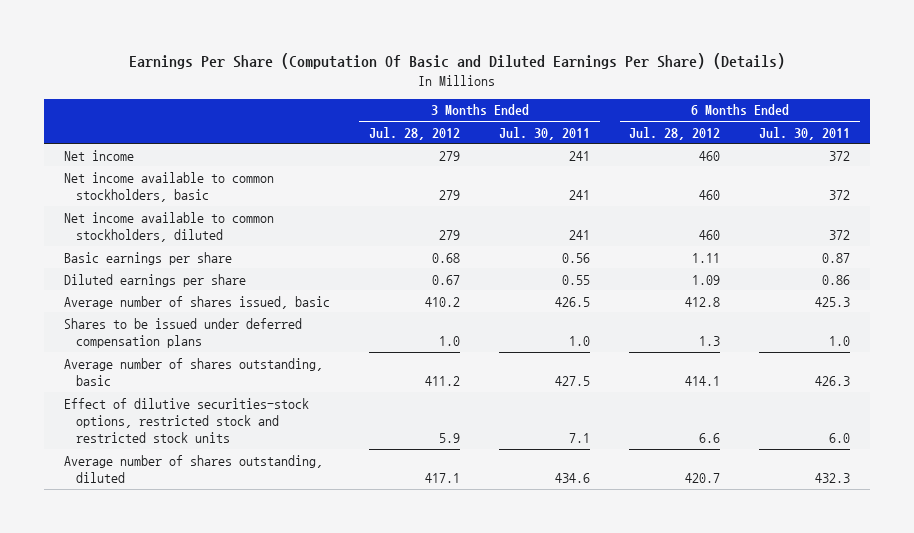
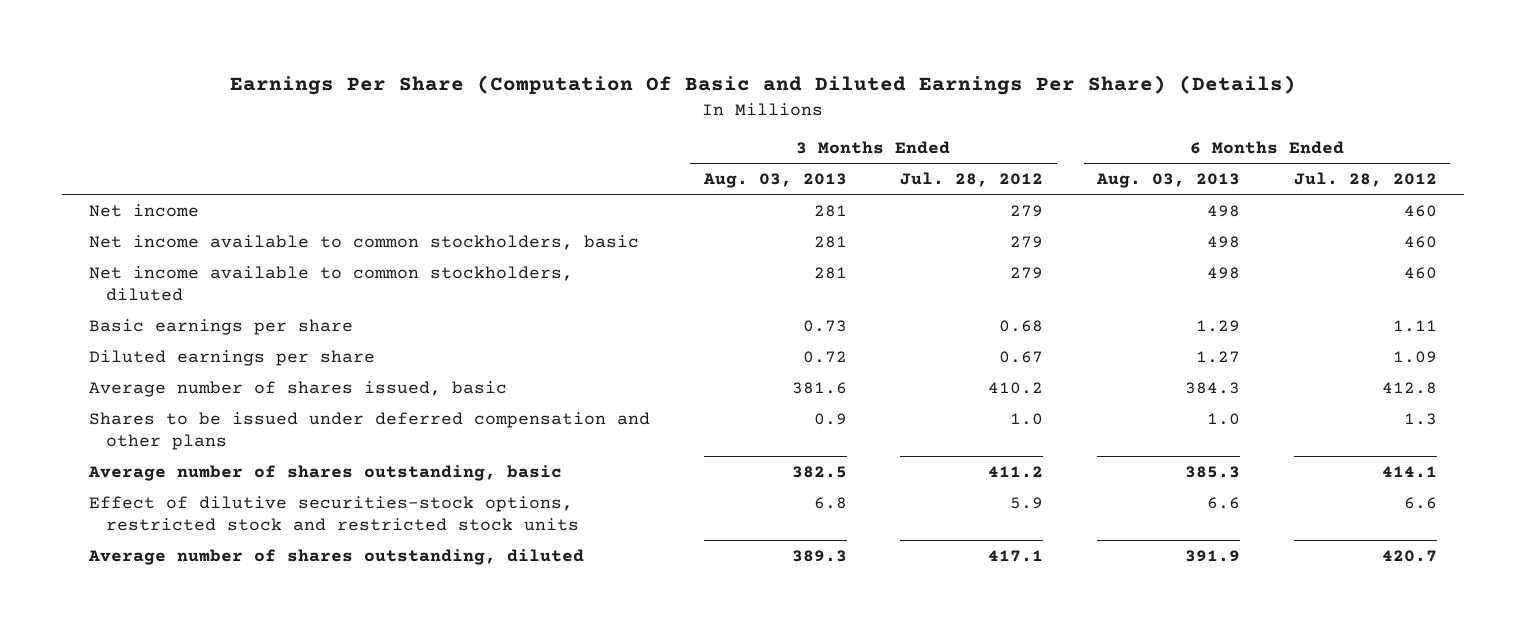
[499,126,591,140] Jul. 30, 2011 -> none
[759,126,851,140] Jul. 30, 2011 -> none
none -> [702,173,847,189] Aug. 03, 2013
none -> [1096,173,1241,189] Aug. 03, 2013
[63,317,302,348] Shares to be issued under deferred compensation plans -> [88,411,650,450] Shares to be issued under deferred compensation and other plans

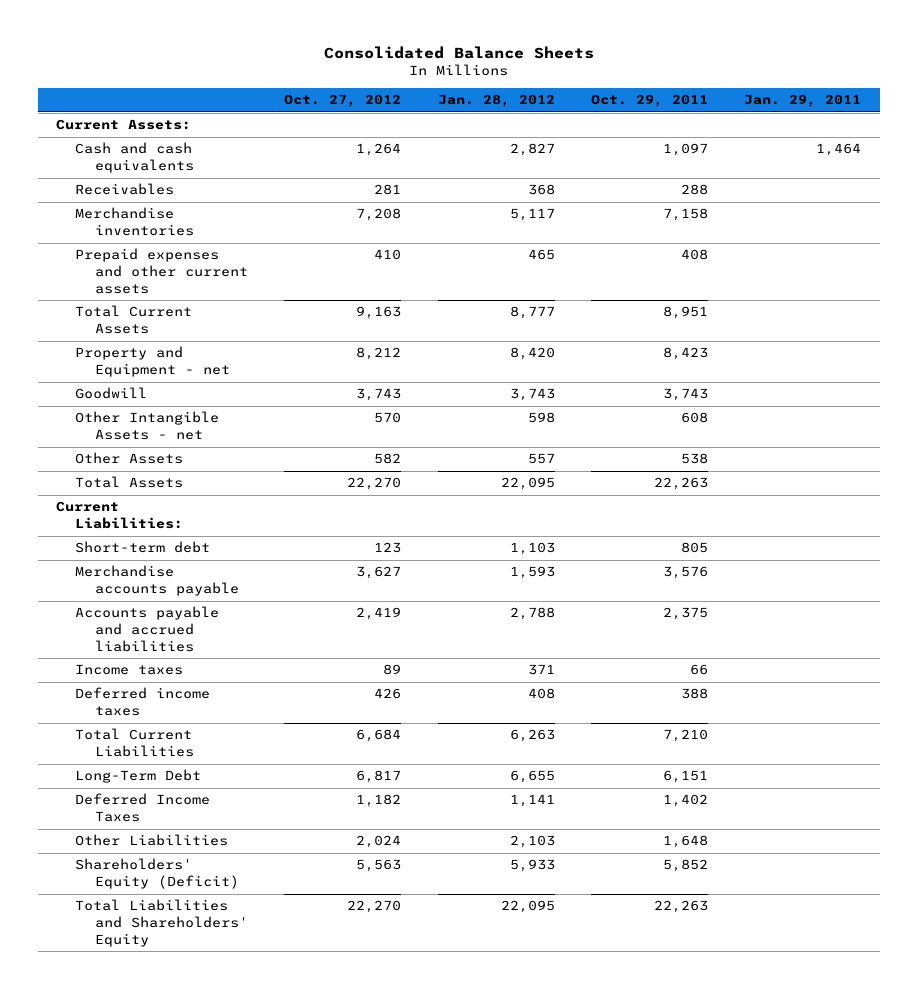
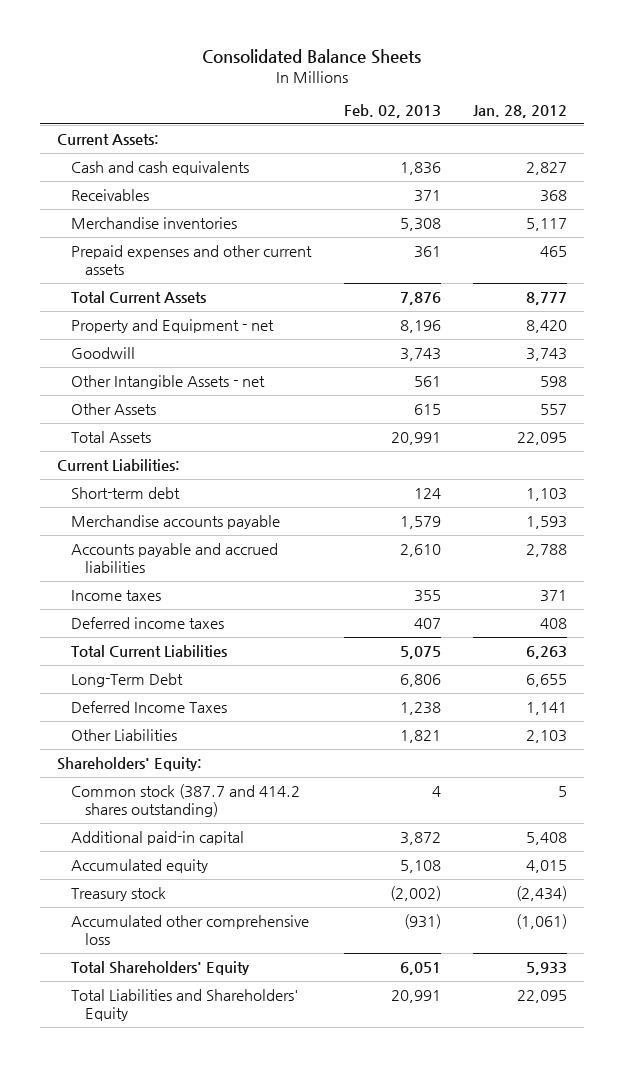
[284,94,402,108] Oct. 27, 2012 -> none
[590,94,708,108] Oct. 29, 2011 -> none
[744,94,862,108] Jan. 29, 2011 -> none
none -> [343,103,441,118] Feb. 02, 2013
none -> [56,756,202,771] Shareholders' Equity:
none -> [70,783,300,818] Common stock (387.7 and 414.2 shares outstanding)
none -> [70,830,244,845] Additional paid-in capital
none -> [70,858,208,873] Accumulated equity
none -> [70,886,166,901] Treasury stock
none -> [70,914,309,946] Accumulated other comprehensive loss
[75,858,239,890] Shareholders' Equity (Deficit) -> [70,960,250,975] Total Shareholders' Equity

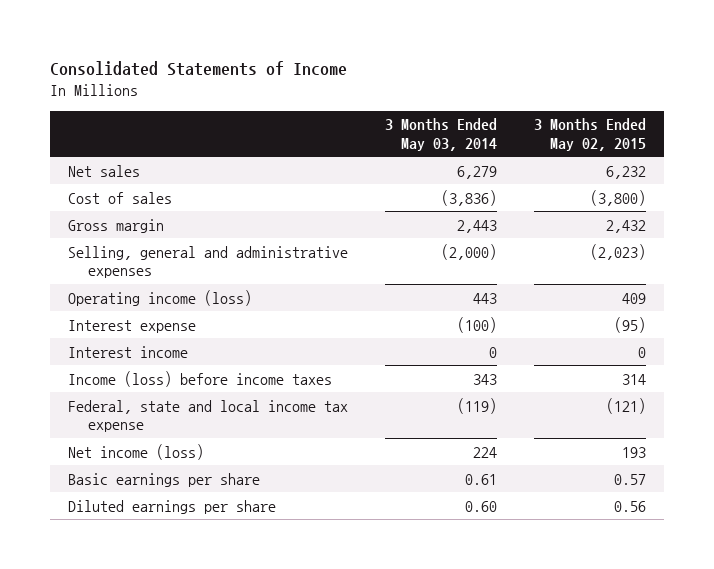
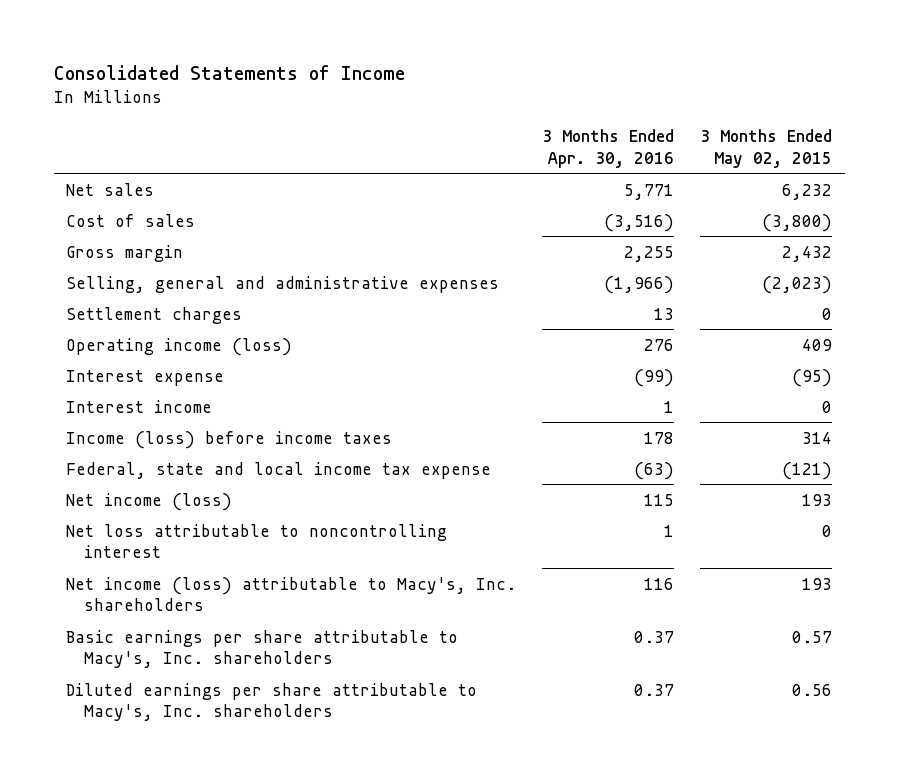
[385,118,498,151] 3 Months Ended May 03, 2014 -> none
none -> [542,129,675,168] 3 Months Ended Apr. 30, 2016
none -> [66,306,243,324] Settlement charges
none -> [66,523,448,559] Net loss attributable to noncontrolling interest
none -> [66,576,517,612] Net income (loss) attributable to Macy's, Inc. shareholders
[68,472,261,487] Basic earnings per share -> [66,629,459,669] Basic earnings per share attributable to Macy's, Inc. shareholders
[68,499,277,514] Diluted earnings per share -> [66,682,478,722] Diluted earnings per share attributable to Macy's, Inc. shareholders

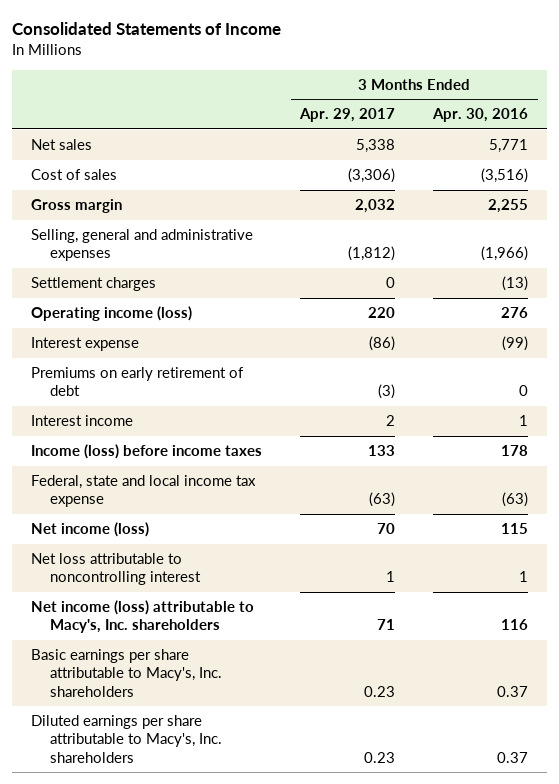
[700,129,833,168] 3 Months Ended May 02, 2015 -> none
none -> [299,108,396,123] Apr. 29, 2017
[654,307,675,320] 13 -> [502,276,529,292] (13)
none -> [31,367,245,397] Premiums on early retirement of debt

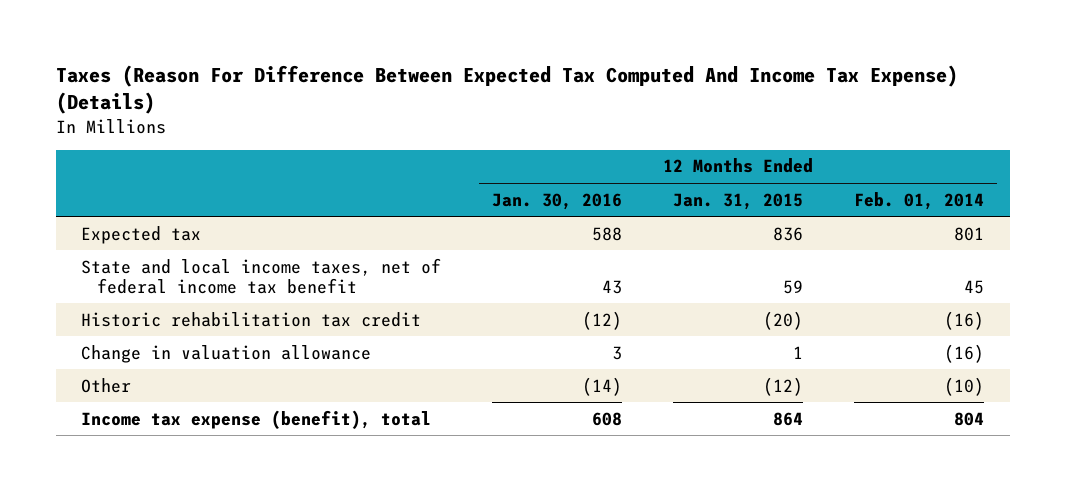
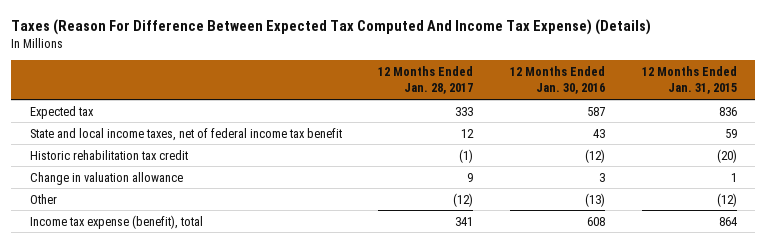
[854,191,985,210] Feb. 01, 2014 -> none
none -> [378,66,474,95] 12 Months Ended Jan. 28, 2017
[592,226,623,241] 588 -> [587,106,606,116] 587
[582,376,623,396] (14) -> [585,192,606,207] (13)

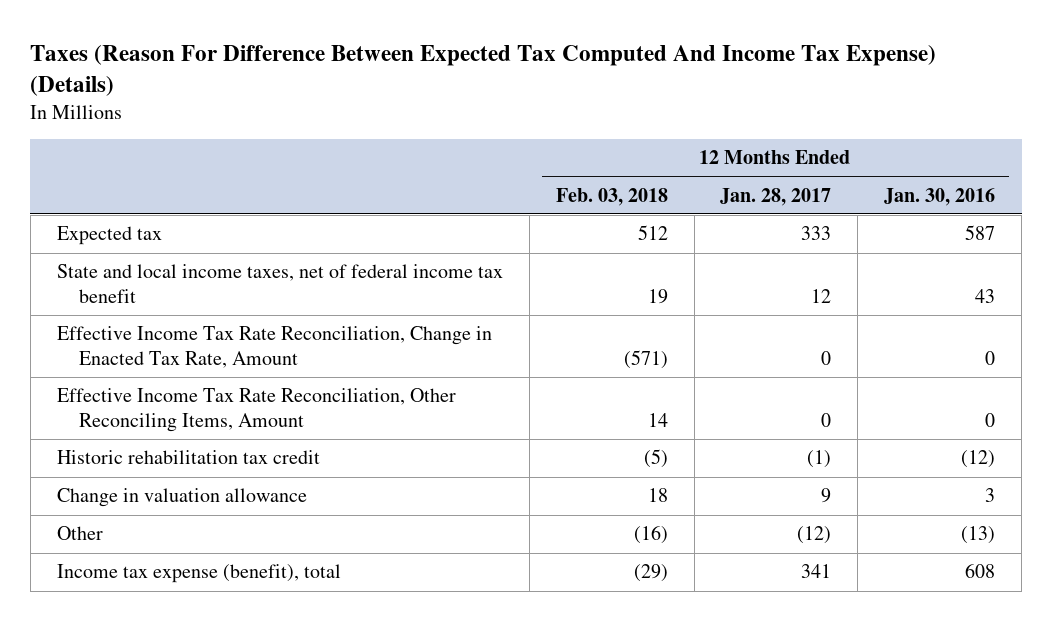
[641,66,737,95] 12 Months Ended Jan. 31, 2015 -> none
none -> [555,187,668,206] Feb. 03, 2018
none -> [56,326,492,368] Effective Income Tax Rate Reconciliation, Change in Enacted Tax Rate, Amount
none -> [56,388,456,432] Effective Income Tax Rate Reconciliation, Other Reconciling Items, Amount

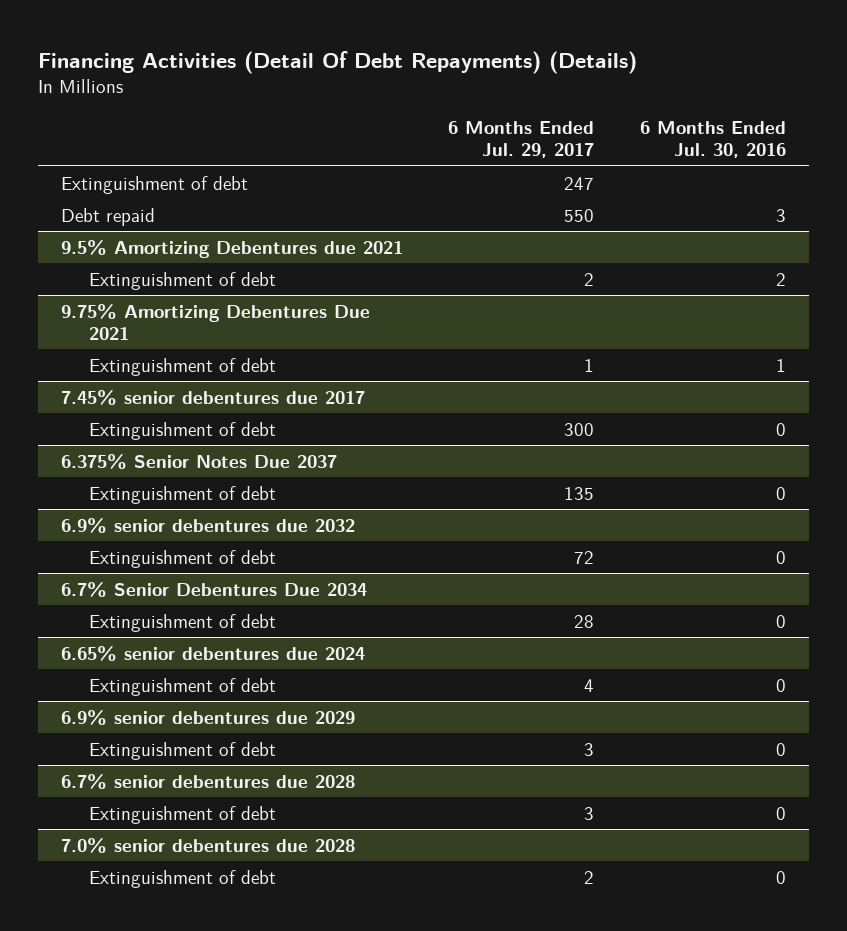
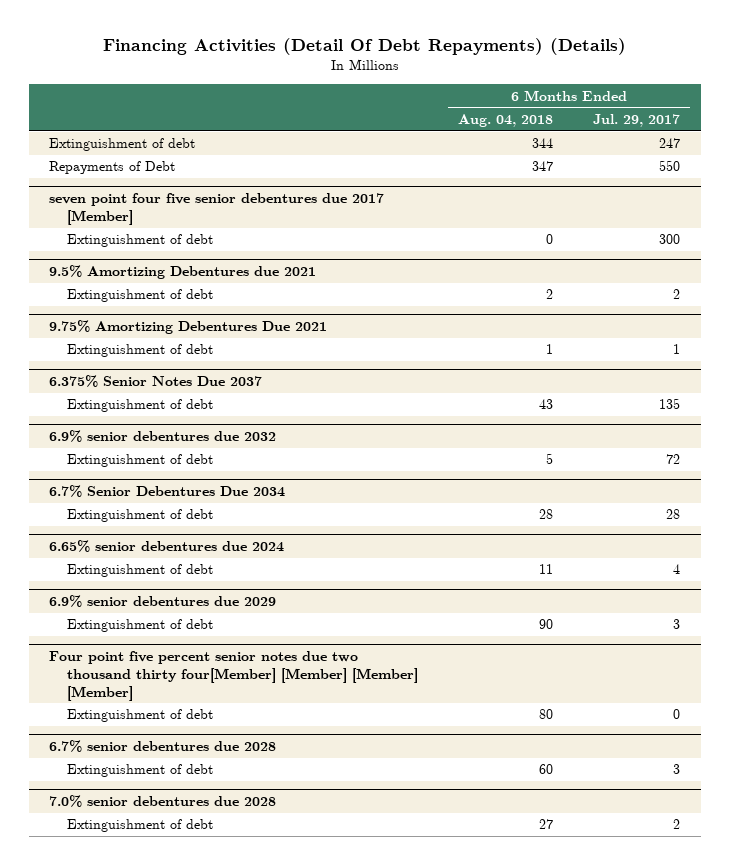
[639,121,786,159] 6 Months Ended Jul. 30, 2016 -> none
none -> [458,114,554,128] Aug. 04, 2018
[61,207,156,226] Debt repaid -> none
none -> [49,161,176,175] Repayments of Debt
none -> [49,193,385,225] seven point four five senior debentures due 2017 [Member]
none -> [67,234,214,248] Extinguishment of debt
[61,389,366,405] 7.45% senior debentures due 2017 -> none
[89,421,277,440] Extinguishment of debt -> none
none -> [49,651,419,701] Four point five percent senior notes due two thousand thirty four[Member] [Member] [Member] [Member]
none -> [67,709,214,723] Extinguishment of debt

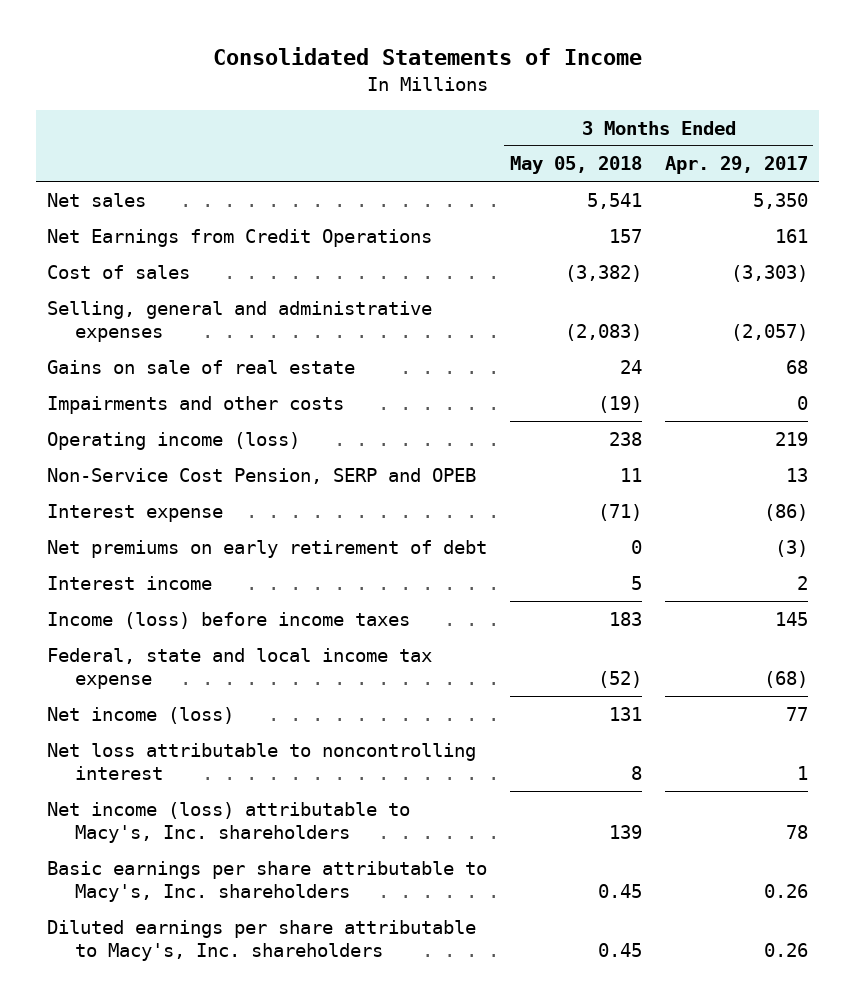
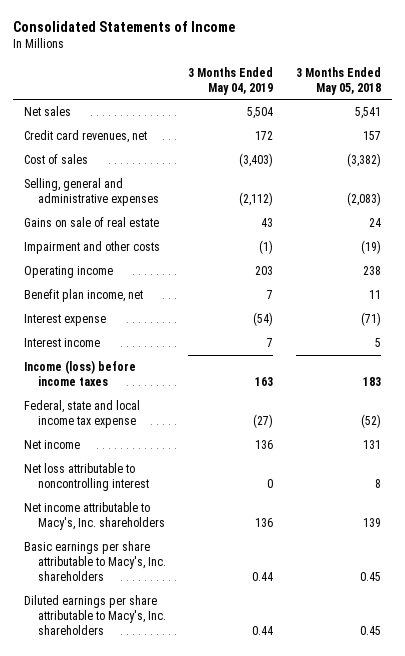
[664,156,808,175] Apr. 29, 2017 -> none
none -> [188,66,274,95] 3 Months Ended May 04, 2019
[47,228,433,247] Net Earnings from Credit Operations -> [24,130,148,144] Credit card revenues, net
[47,467,477,484] Non-Service Cost Pension, SERP and OPEB -> none
[47,395,345,414] Impairments and other costs -> [24,241,161,255] Impairment and other costs
[47,431,301,450] Operating income (loss) -> [24,266,114,279] Operating income
none -> [24,289,144,303] Benefit plan income, net
[47,539,488,558] Net premiums on early retirement of debt -> none
[47,706,235,724] Net income (loss) -> [24,440,81,450] Net income
[47,801,411,844] Net income (loss) attributable to Macy's, Inc. shareholders -> [24,502,166,531] Net income attributable to Macy's, Inc. shareholders

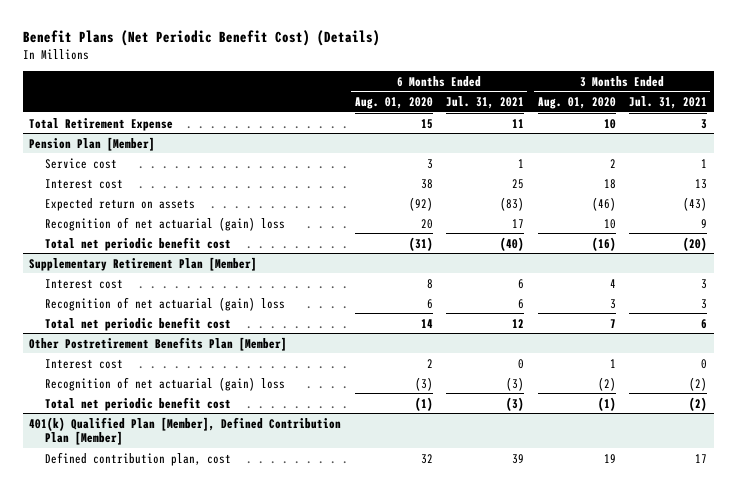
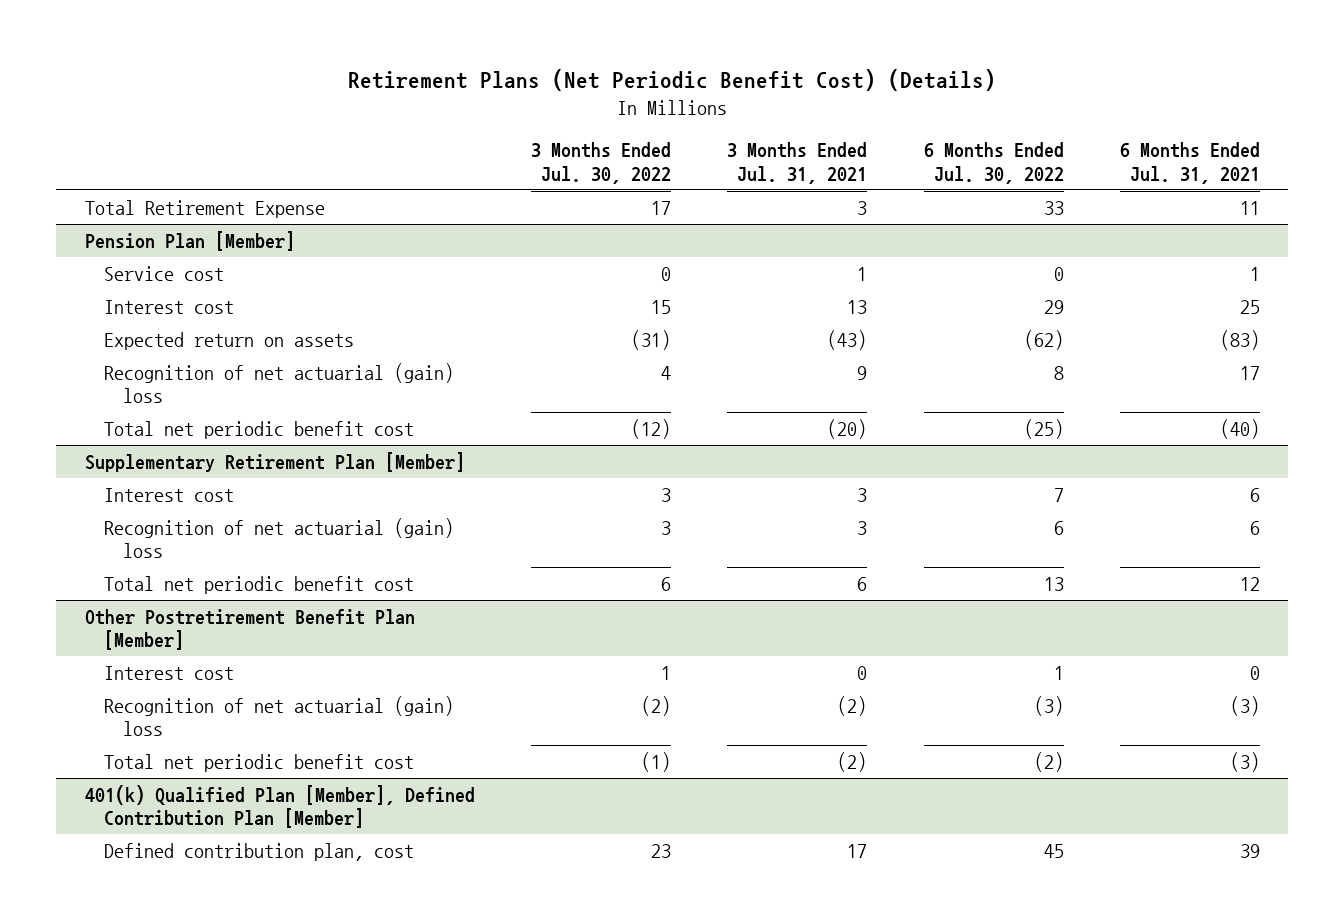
[22,29,380,46] Benefit Plans (Net Periodic Benefit Cost) (Details) -> [348,69,997,92] Retirement Plans (Net Periodic Benefit Cost) (Details)
[354,97,433,110] Aug. 01, 2020 -> none
[537,97,616,110] Aug. 01, 2020 -> none
none -> [530,142,671,184] 3 Months Ended Jul. 30, 2022
none -> [923,142,1064,184] 6 Months Ended Jul. 30, 2022
[29,336,288,351] Other Postretirement Benefits Plan [Member] -> [84,608,415,651] Other Postretirement Benefit Plan [Member]

